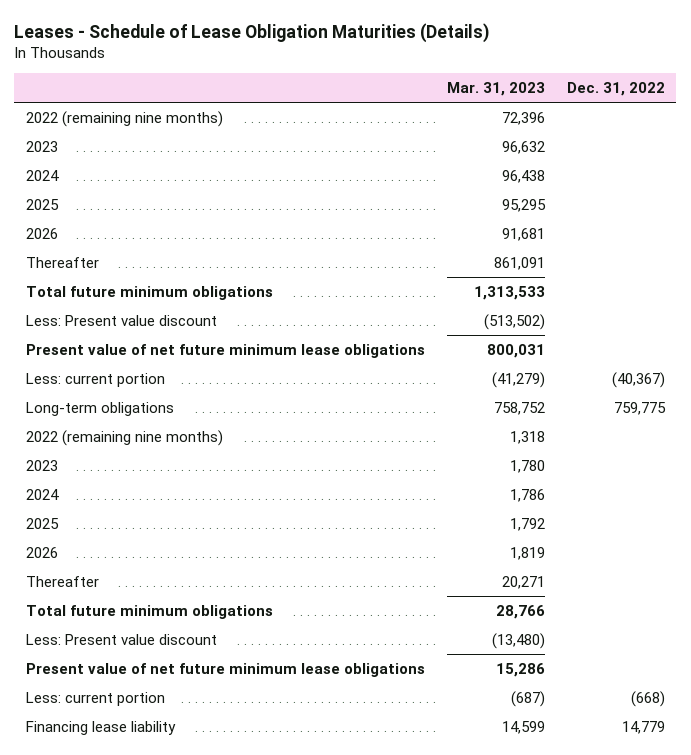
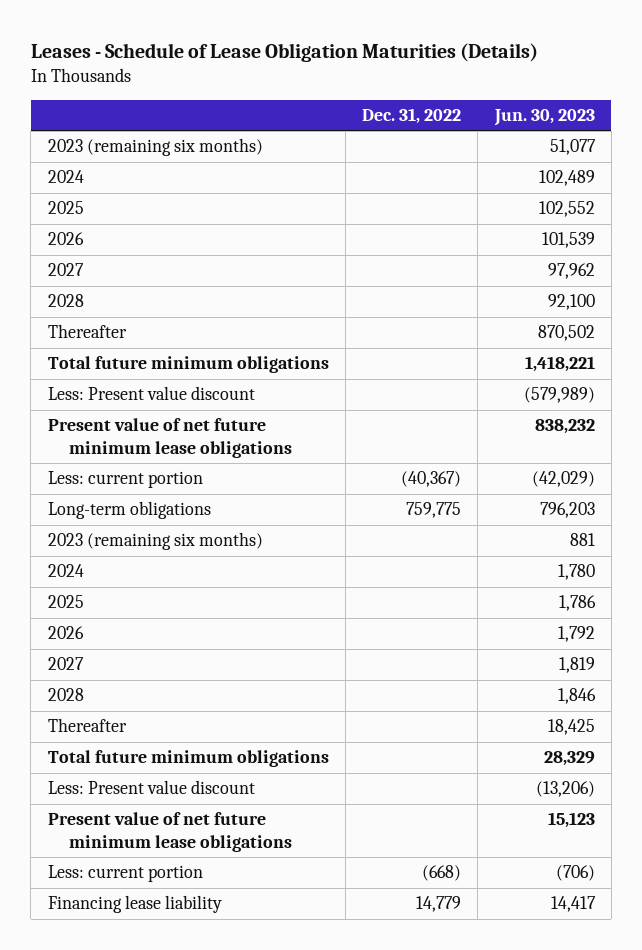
[446,81,545,96] Mar. 31, 2023 -> none
none -> [493,108,595,126] Jun. 30, 2023
[25,140,58,152] 2023 -> none
[25,110,223,127] 2022 (remaining nine months) -> [47,138,263,157] 2023 (remaining six months)
none -> [47,263,84,277] 2027
none -> [47,294,84,308] 2028
[25,459,58,471] 2023 -> none
[25,429,223,446] 2022 (remaining nine months) -> [47,532,263,551] 2023 (remaining six months)
none -> [47,657,84,671] 2027
none -> [47,688,84,702] 2028

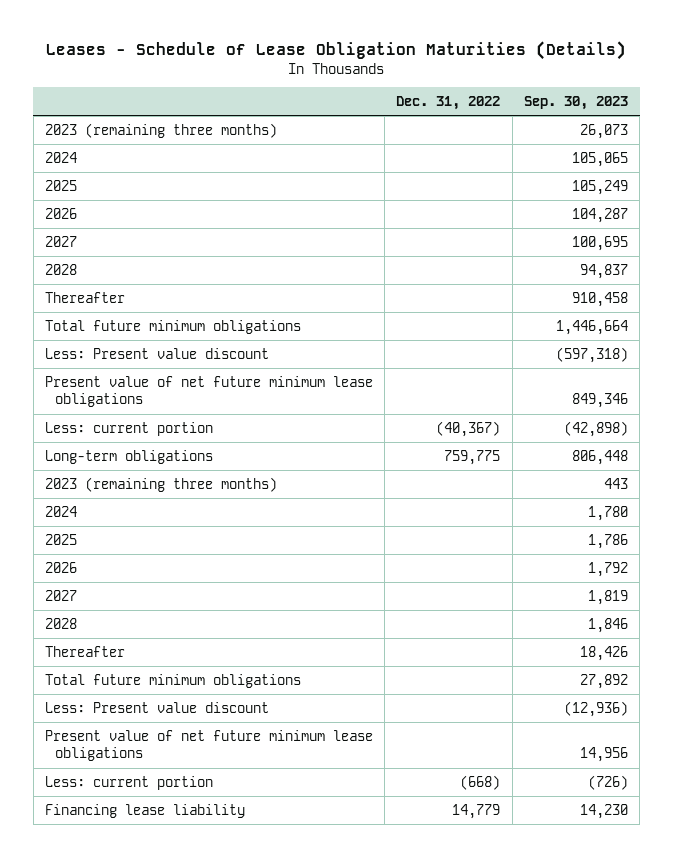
[493,108,595,126] Jun. 30, 2023 -> none
none -> [523,96,628,111] Sep. 30, 2023
[47,138,263,157] 2023 (remaining six months) -> [44,122,277,138] 2023 (remaining three months)
[47,532,263,551] 2023 (remaining six months) -> [44,476,277,492] 2023 (remaining three months)

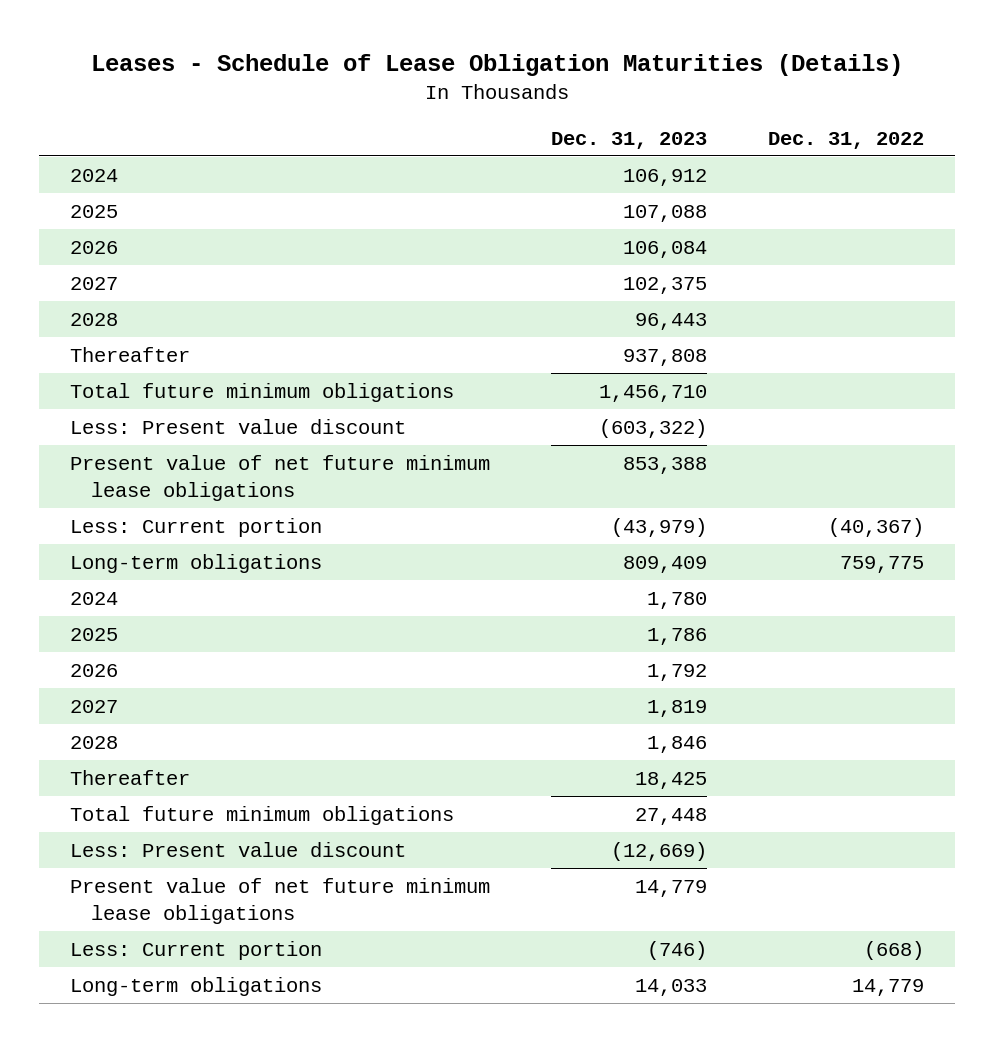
[523,96,628,111] Sep. 30, 2023 -> none
none -> [550,131,707,149] Dec. 31, 2023
[44,122,277,138] 2023 (remaining three months) -> none
[44,421,213,436] Less: current portion -> [69,517,322,537] Less: Current portion
[44,476,277,492] 2023 (remaining three months) -> none
[44,775,213,790] Less: current portion -> [69,940,322,960] Less: Current portion
[44,803,245,818] Financing lease liability -> [69,976,322,996] Long-term obligations

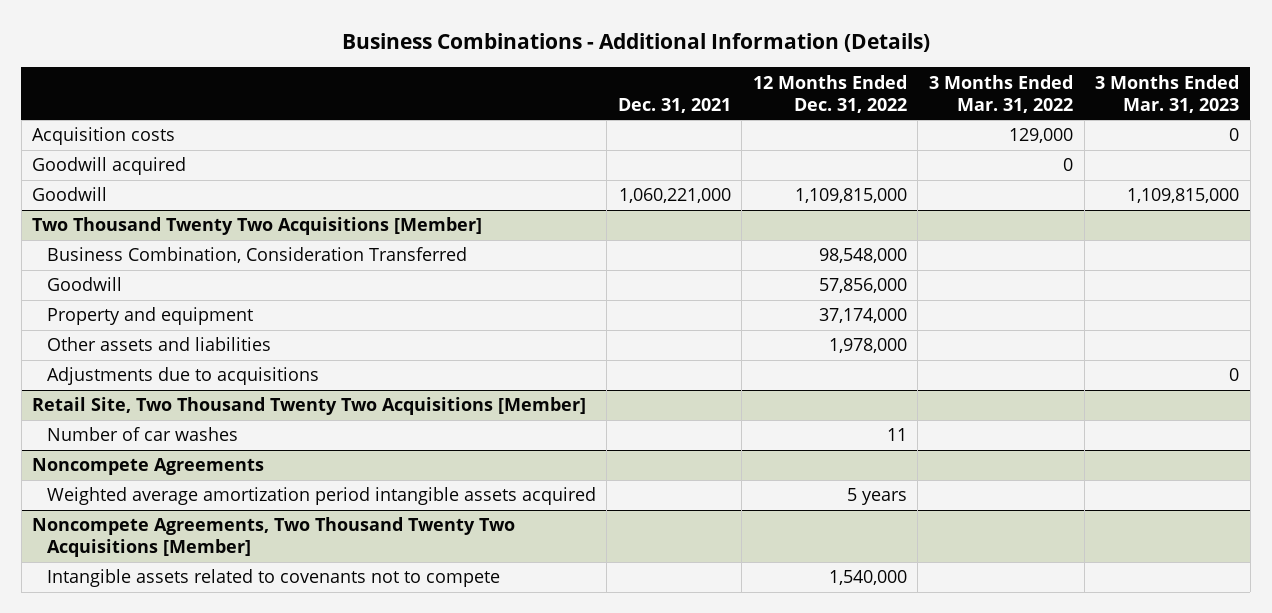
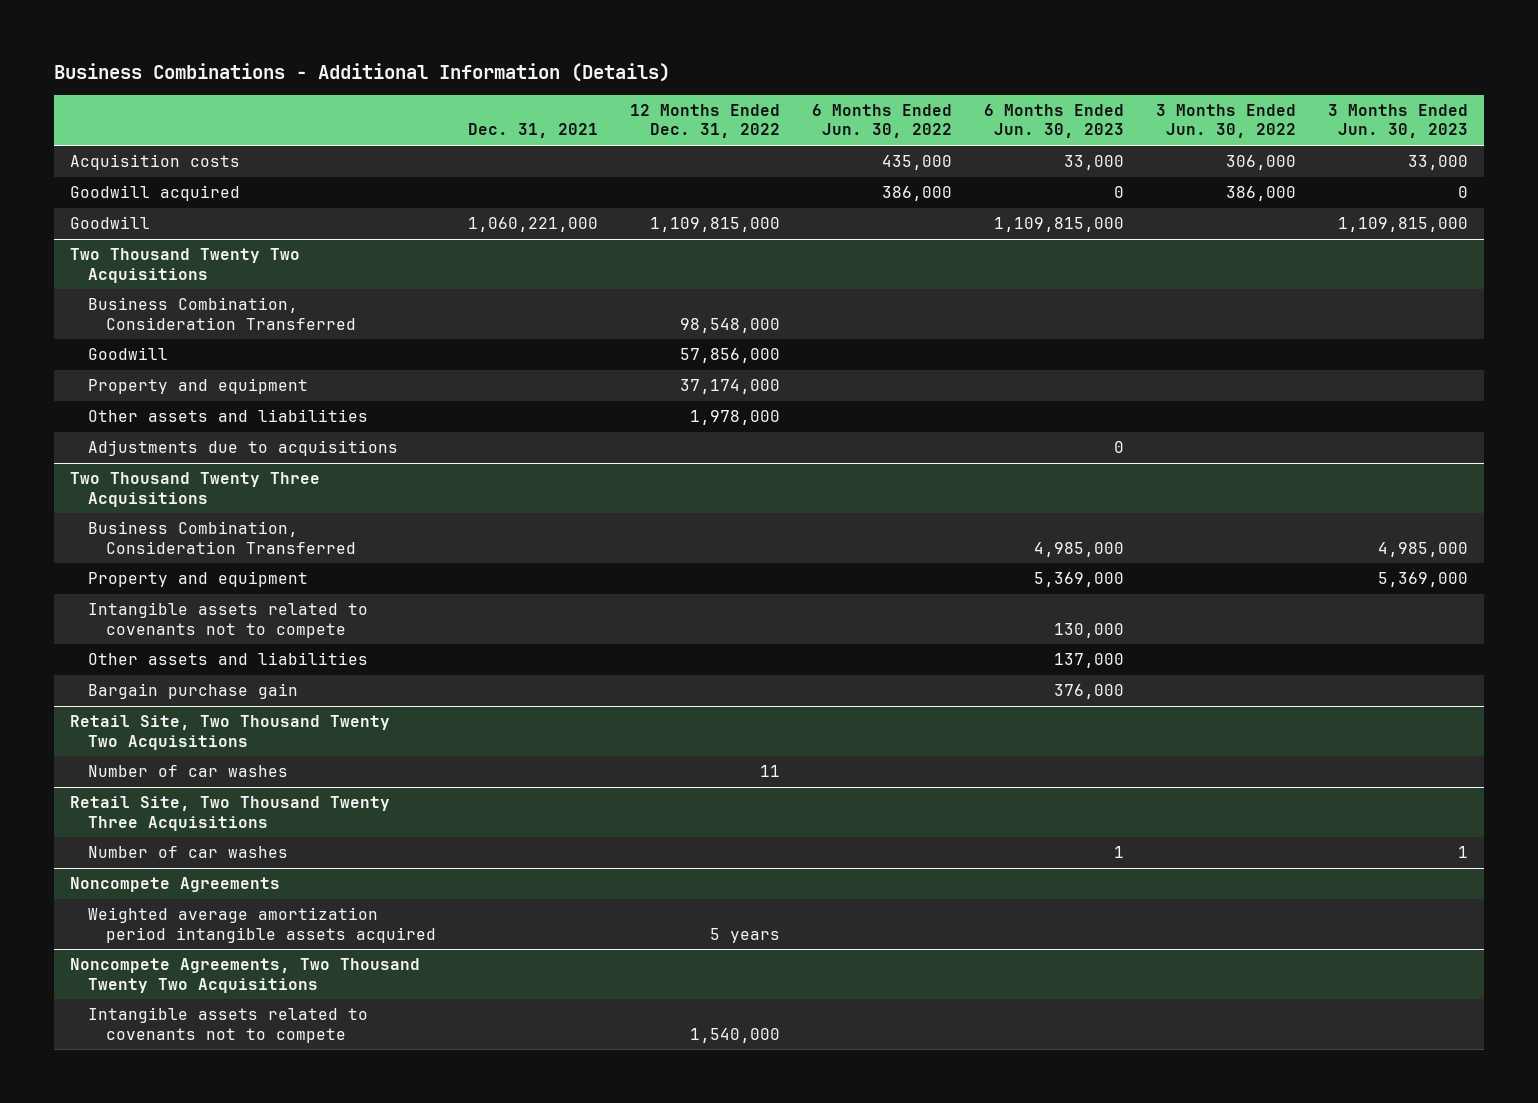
[928,74,1073,113] 3 Months Ended Mar. 31, 2022 -> none
[1095,74,1240,113] 3 Months Ended Mar. 31, 2023 -> none
none -> [812,104,953,139] 6 Months Ended Jun. 30, 2022
none -> [984,104,1125,139] 6 Months Ended Jun. 30, 2023
none -> [1156,104,1297,139] 3 Months Ended Jun. 30, 2022
none -> [1328,104,1469,139] 3 Months Ended Jun. 30, 2023
[32,217,483,236] Two Thousand Twenty Two Acquisitions [Member] -> [70,248,301,283] Two Thousand Twenty Two Acquisitions
none -> [70,472,321,507] Two Thousand Twenty Three Acquisitions
none -> [88,521,357,554] Business Combination, Consideration Transferred
none -> [88,571,309,588] Property and equipment
none -> [88,602,369,638] Intangible assets related to covenants not to compete
none -> [88,652,369,666] Other assets and liabilities
none -> [88,683,299,700] Bargain purchase gain
[32,397,587,416] Retail Site, Two Thousand Twenty Two Acquisitions [Member] -> [70,715,391,750] Retail Site, Two Thousand Twenty Two Acquisitions
none -> [70,796,391,831] Retail Site, Two Thousand Twenty Three Acquisitions
none -> [88,846,289,859] Number of car washes
[32,517,516,558] Noncompete Agreements, Two Thousand Twenty Two Acquisitions [Member] -> [70,958,421,993] Noncompete Agreements, Two Thousand Twenty Two Acquisitions

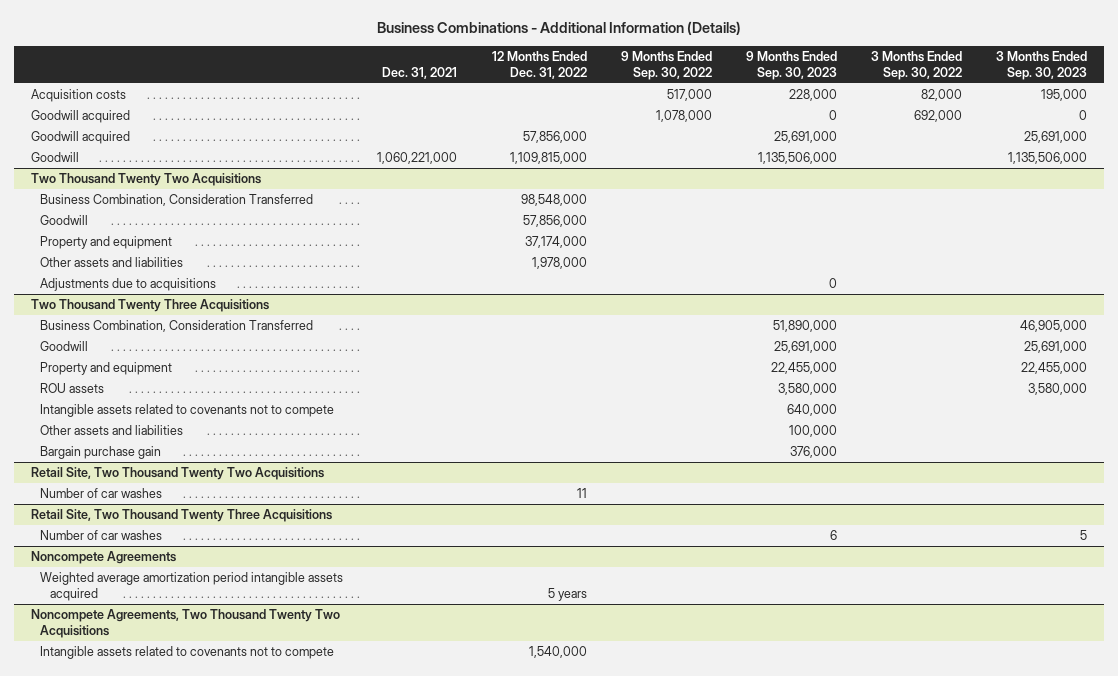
[812,104,953,139] 6 Months Ended Jun. 30, 2022 -> none
[984,104,1125,139] 6 Months Ended Jun. 30, 2023 -> none
[1156,104,1297,139] 3 Months Ended Jun. 30, 2022 -> none
[1328,104,1469,139] 3 Months Ended Jun. 30, 2023 -> none
none -> [620,50,712,80] 9 Months Ended Sep. 30, 2022
none -> [745,50,837,80] 9 Months Ended Sep. 30, 2023
none -> [870,50,962,80] 3 Months Ended Sep. 30, 2022
none -> [995,50,1087,80] 3 Months Ended Sep. 30, 2023
none -> [30,130,130,144] Goodwill acquired
none -> [40,340,89,351] Goodwill
none -> [40,382,105,393] ROU assets

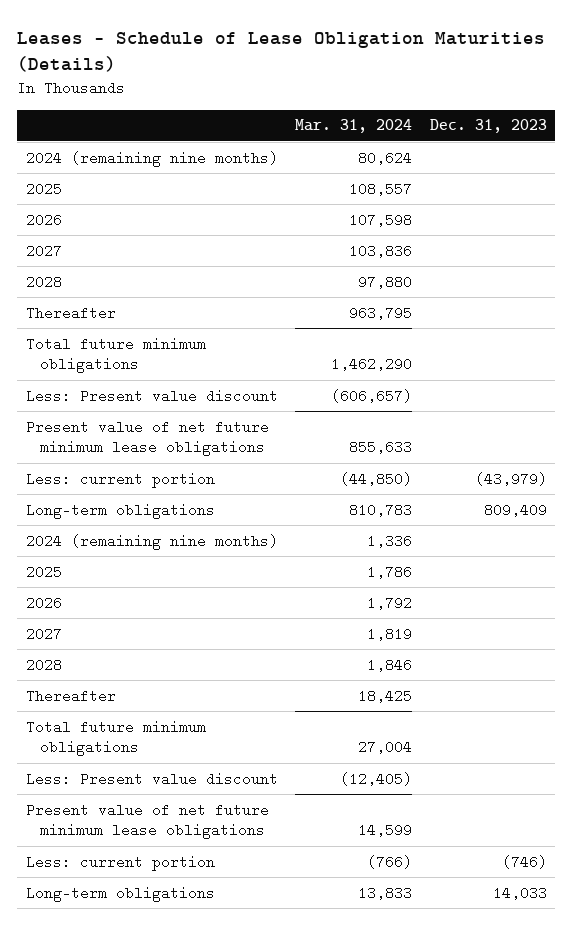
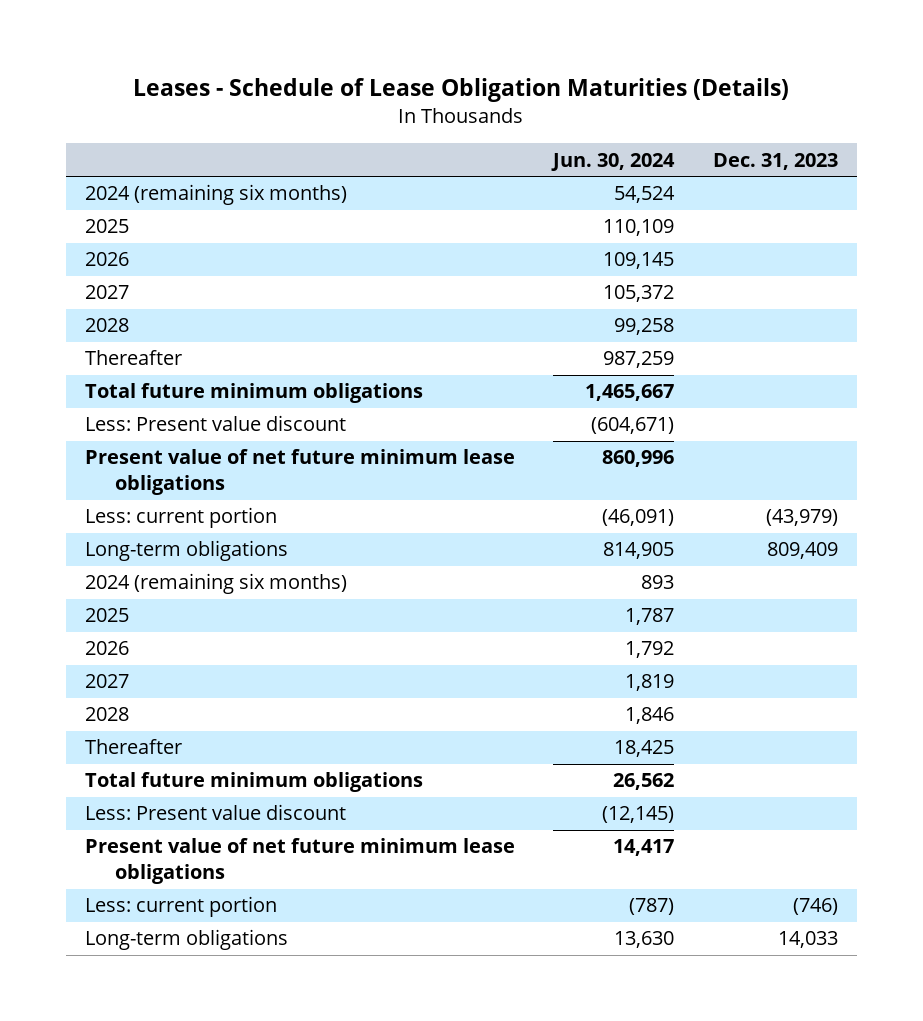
[295,119,413,134] Mar. 31, 2024 -> none
none -> [551,152,676,171] Jun. 30, 2024
[26,150,279,167] 2024 (remaining nine months) -> [84,184,347,206] 2024 (remaining six months)
[26,533,279,550] 2024 (remaining nine months) -> [84,573,347,595] 2024 (remaining six months)

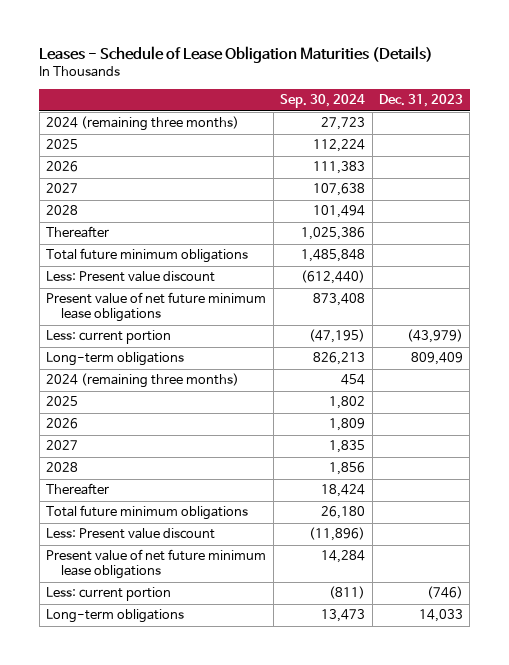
[551,152,676,171] Jun. 30, 2024 -> none
none -> [280,94,366,109] Sep. 30, 2024
[84,184,347,206] 2024 (remaining six months) -> [46,116,240,132] 2024 (remaining three months)
[84,573,347,595] 2024 (remaining six months) -> [46,373,240,389] 2024 (remaining three months)

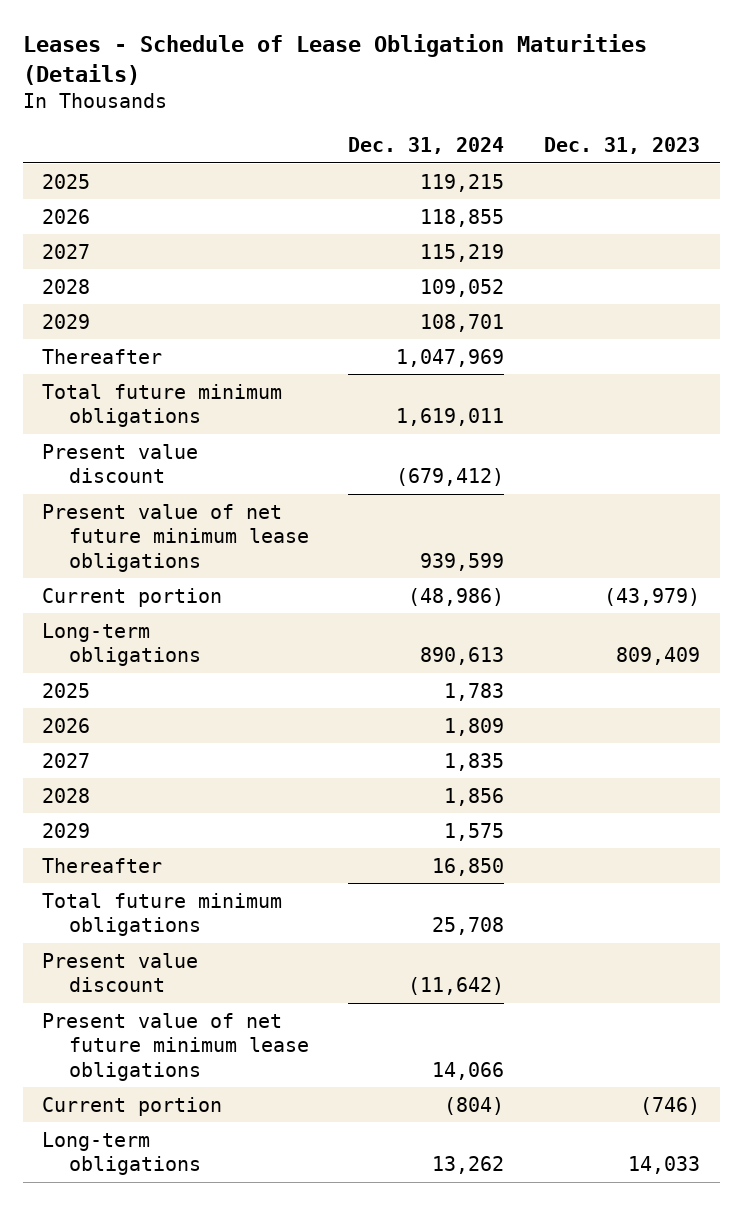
[280,94,366,109] Sep. 30, 2024 -> none
none -> [348,137,505,155] Dec. 31, 2024
[46,116,240,132] 2024 (remaining three months) -> none
none -> [42,313,91,329] 2029
[46,271,216,283] Less: Present value discount -> [42,443,199,484] Present value discount
[46,330,172,345] Less: current portion -> [42,587,223,607] Current portion
[46,373,240,389] 2024 (remaining three months) -> none
none -> [42,822,91,838] 2029
[46,528,216,540] Less: Present value discount -> [42,952,199,993] Present value discount
[46,587,172,602] Less: current portion -> [42,1096,223,1116] Current portion

